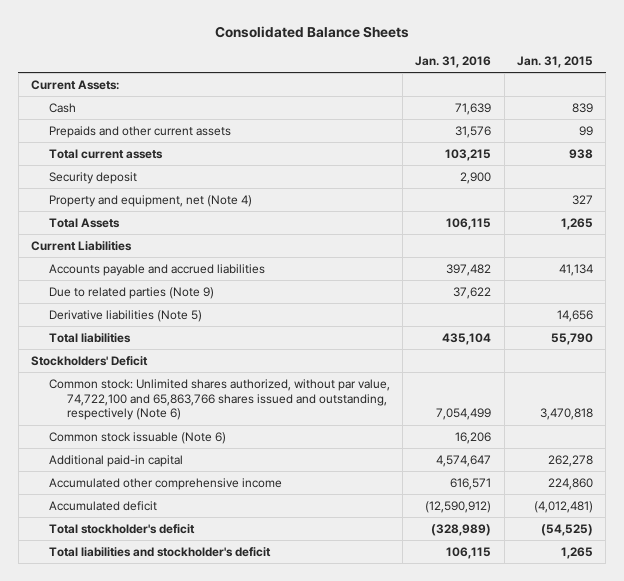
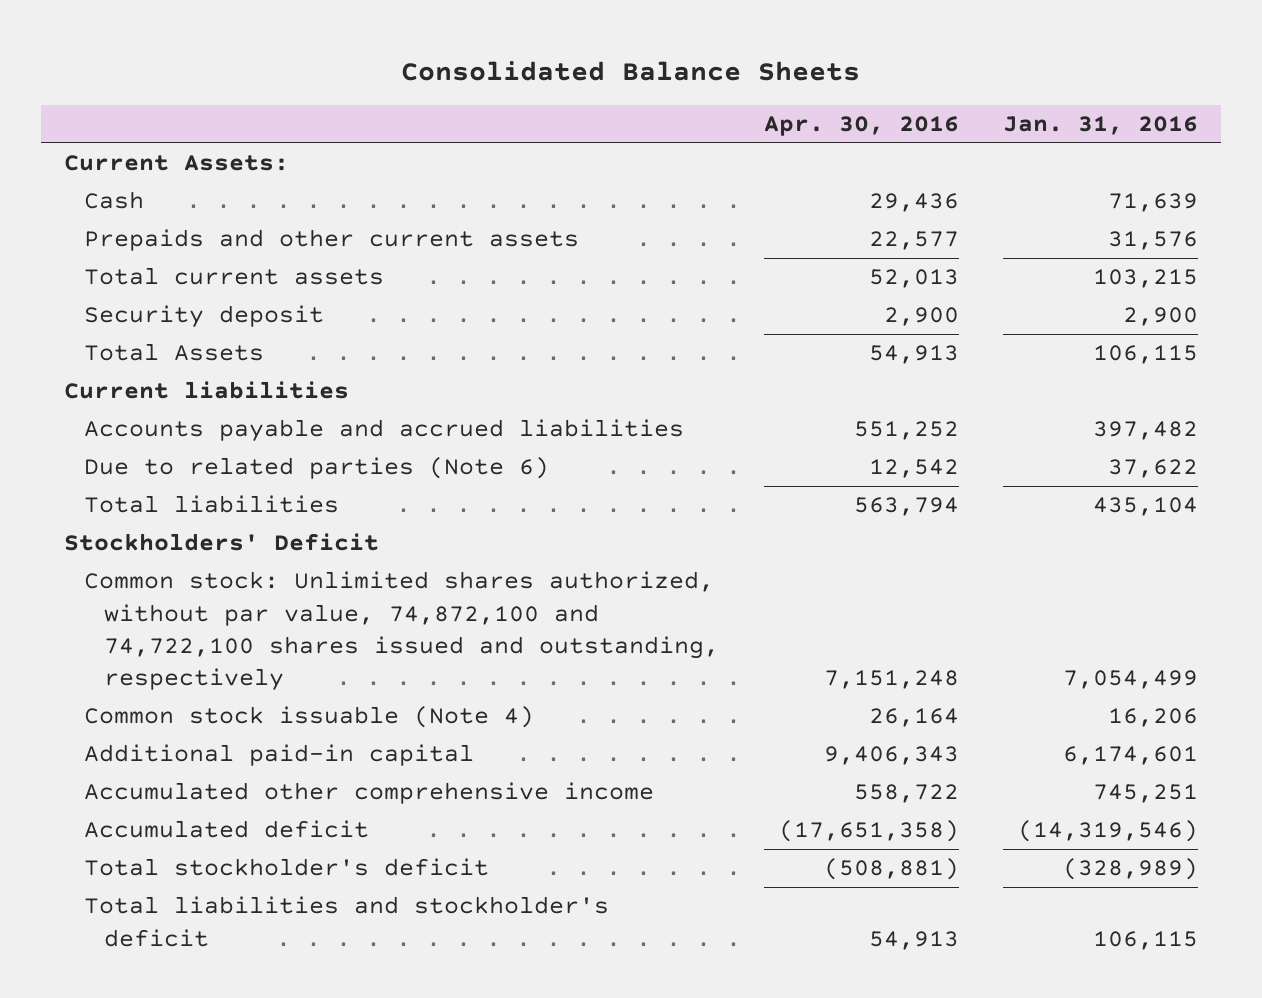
[516,56,593,69] Jan. 31, 2015 -> none
none -> [763,116,959,137] Apr. 30, 2016
[48,194,252,207] Property and equipment, net (Note 4) -> none
[31,240,133,251] Current Liabilities -> [63,381,349,400] Current liabilities
[48,309,202,322] Derivative liabilities (Note 5) -> none
[48,286,214,299] Due to related parties (Note 9) -> [83,457,549,480] Due to related parties (Note 6)
[48,378,390,421] Common stock: Unlimited shares authorized, without par value, 74,722,100 and 65,863,766 shares issued and outstanding, respectively (Note 6) -> [83,571,720,691] Common stock: Unlimited shares authorized, without par value, 74,872,100 and 74,722,100 shares issued and outstanding, respectively
[48,431,226,444] Common stock issuable (Note 6) -> [83,706,534,729] Common stock issuable (Note 4)
[436,454,492,467] 4,574,647 -> [1063,746,1199,766] 6,174,601
[450,477,492,490] 616,571 -> [1093,784,1199,804] 745,251
[425,500,492,513] (12,590,912) -> [1018,820,1199,843] (14,319,546)

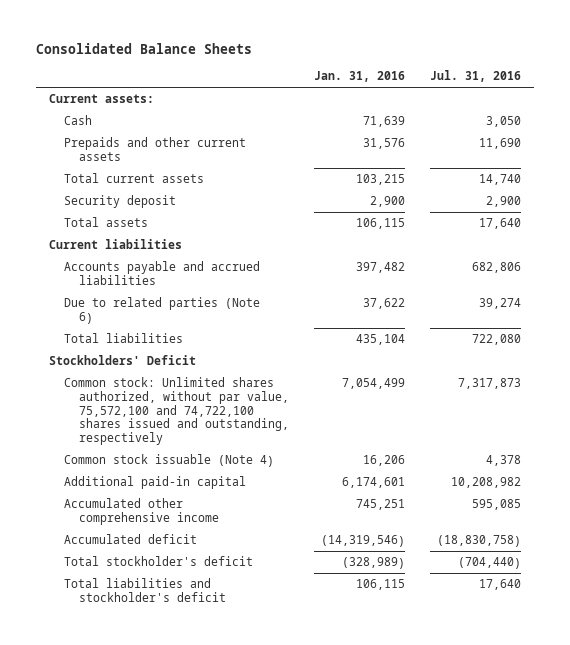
[763,116,959,137] Apr. 30, 2016 -> none
none -> [430,70,522,83] Jul. 31, 2016
[63,155,289,172] Current Assets: -> [49,94,155,104] Current assets:
[83,343,264,362] Total Assets -> [63,217,148,228] Total assets
[83,571,720,691] Common stock: Unlimited shares authorized, without par value, 74,872,100 and 74,722,100 shares issued and outstanding, respectively -> [63,377,289,446] Common stock: Unlimited shares authorized, without par value, 75,572,100 and 74,722,100 shares issued and outstanding, respectively

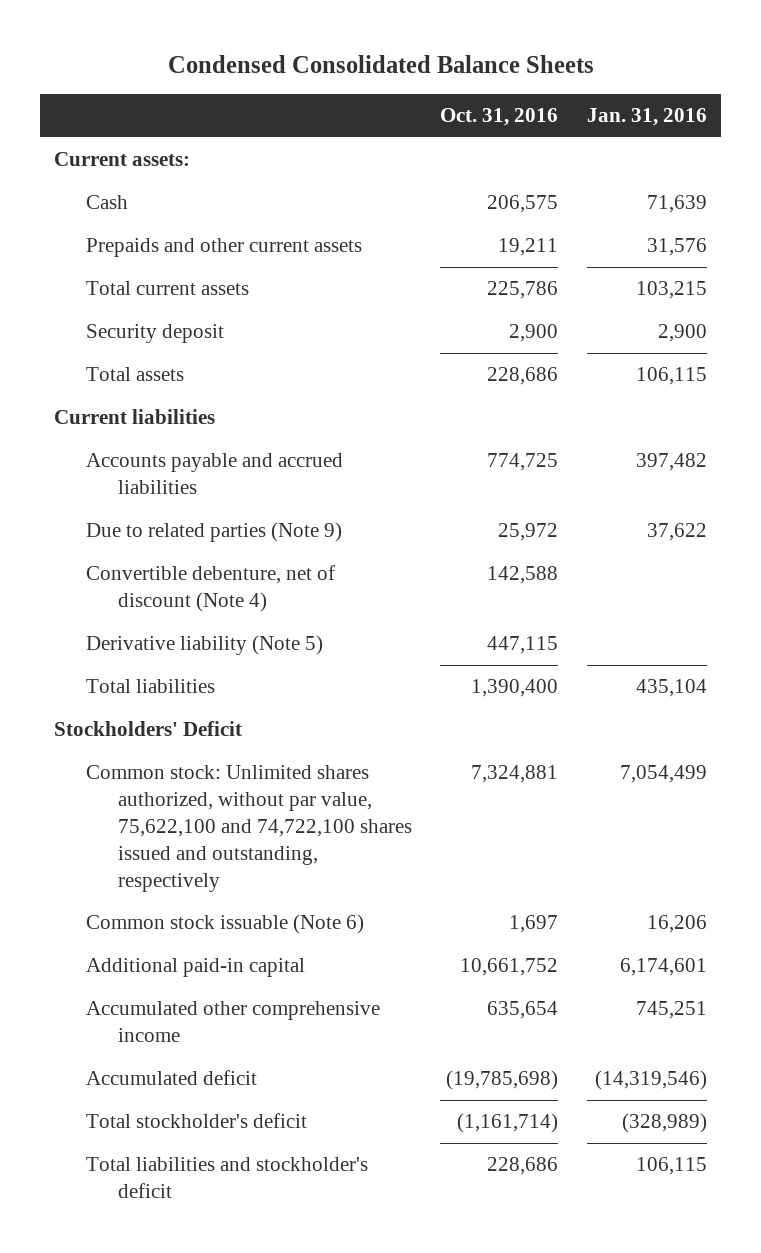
[36,42,253,54] Consolidated Balance Sheets -> [167,54,594,73] Condensed Consolidated Balance Sheets
[430,70,522,83] Jul. 31, 2016 -> none
none -> [440,108,559,127] Oct. 31, 2016
[63,297,260,324] Due to related parties (Note 6) -> [86,522,343,543] Due to related parties (Note 9)
none -> [86,565,336,613] Convertible debenture, net of discount (Note 4)
none -> [86,635,324,656] Derivative liability (Note 5)
[63,377,289,446] Common stock: Unlimited shares authorized, without par value, 75,572,100 and 74,722,100 shares issued and outstanding, respectively -> [86,765,412,892] Common stock: Unlimited shares authorized, without par value, 75,622,100 and 74,722,100 shares issued and outstanding, respectively
[63,454,274,468] Common stock issuable (Note 4) -> [86,914,365,935] Common stock issuable (Note 6)

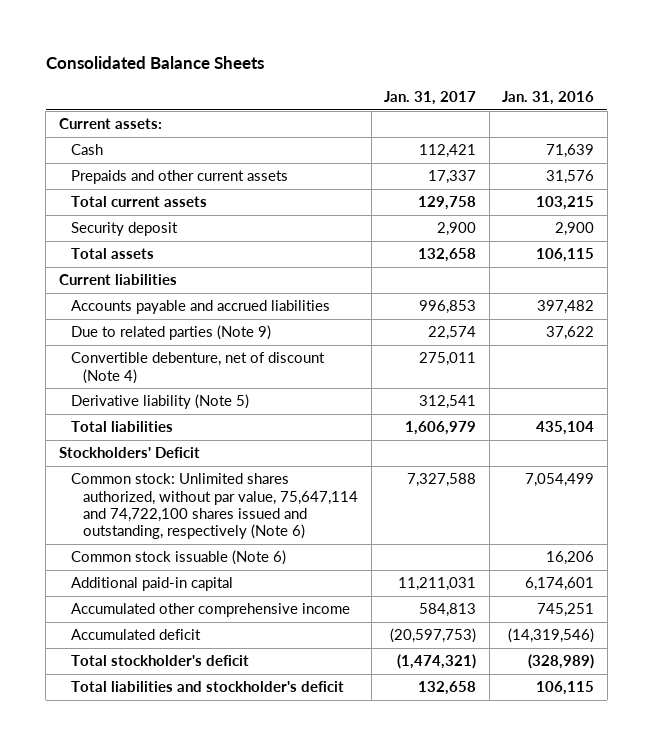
[167,54,594,73] Condensed Consolidated Balance Sheets -> [45,55,264,69] Consolidated Balance Sheets
[440,108,559,127] Oct. 31, 2016 -> none
none -> [384,90,477,105] Jan. 31, 2017
[86,765,412,892] Common stock: Unlimited shares authorized, without par value, 75,622,100 and 74,722,100 shares issued and outstanding, respectively -> [71,473,359,540] Common stock: Unlimited shares authorized, without par value, 75,647,114 and 74,722,100 shares issued and outstanding, respectively (Note 6)

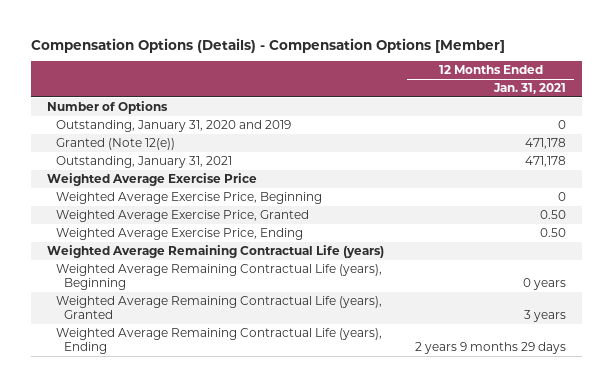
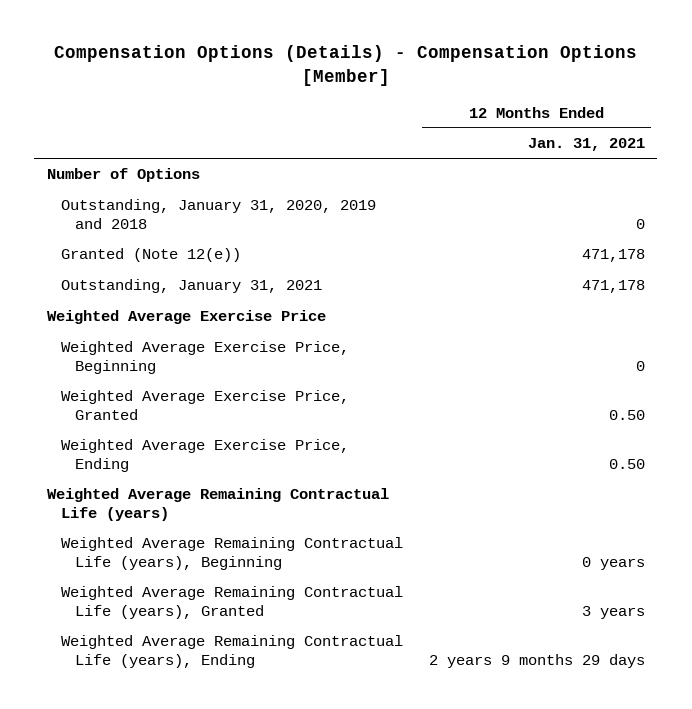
[55,119,291,132] Outstanding, January 31, 2020 and 2019 -> [60,199,376,229] Outstanding, January 31, 2020, 2019 and 2018

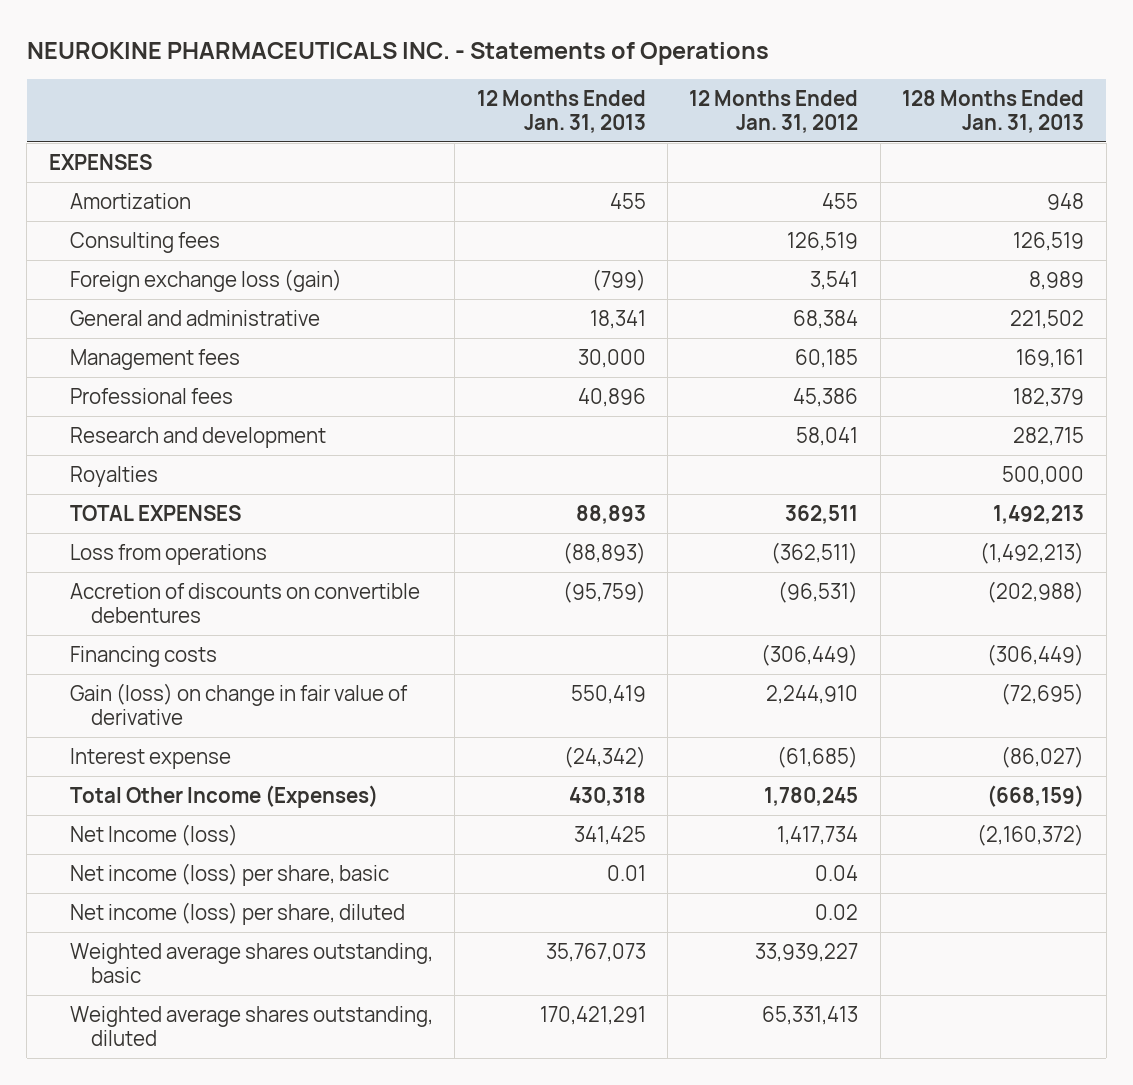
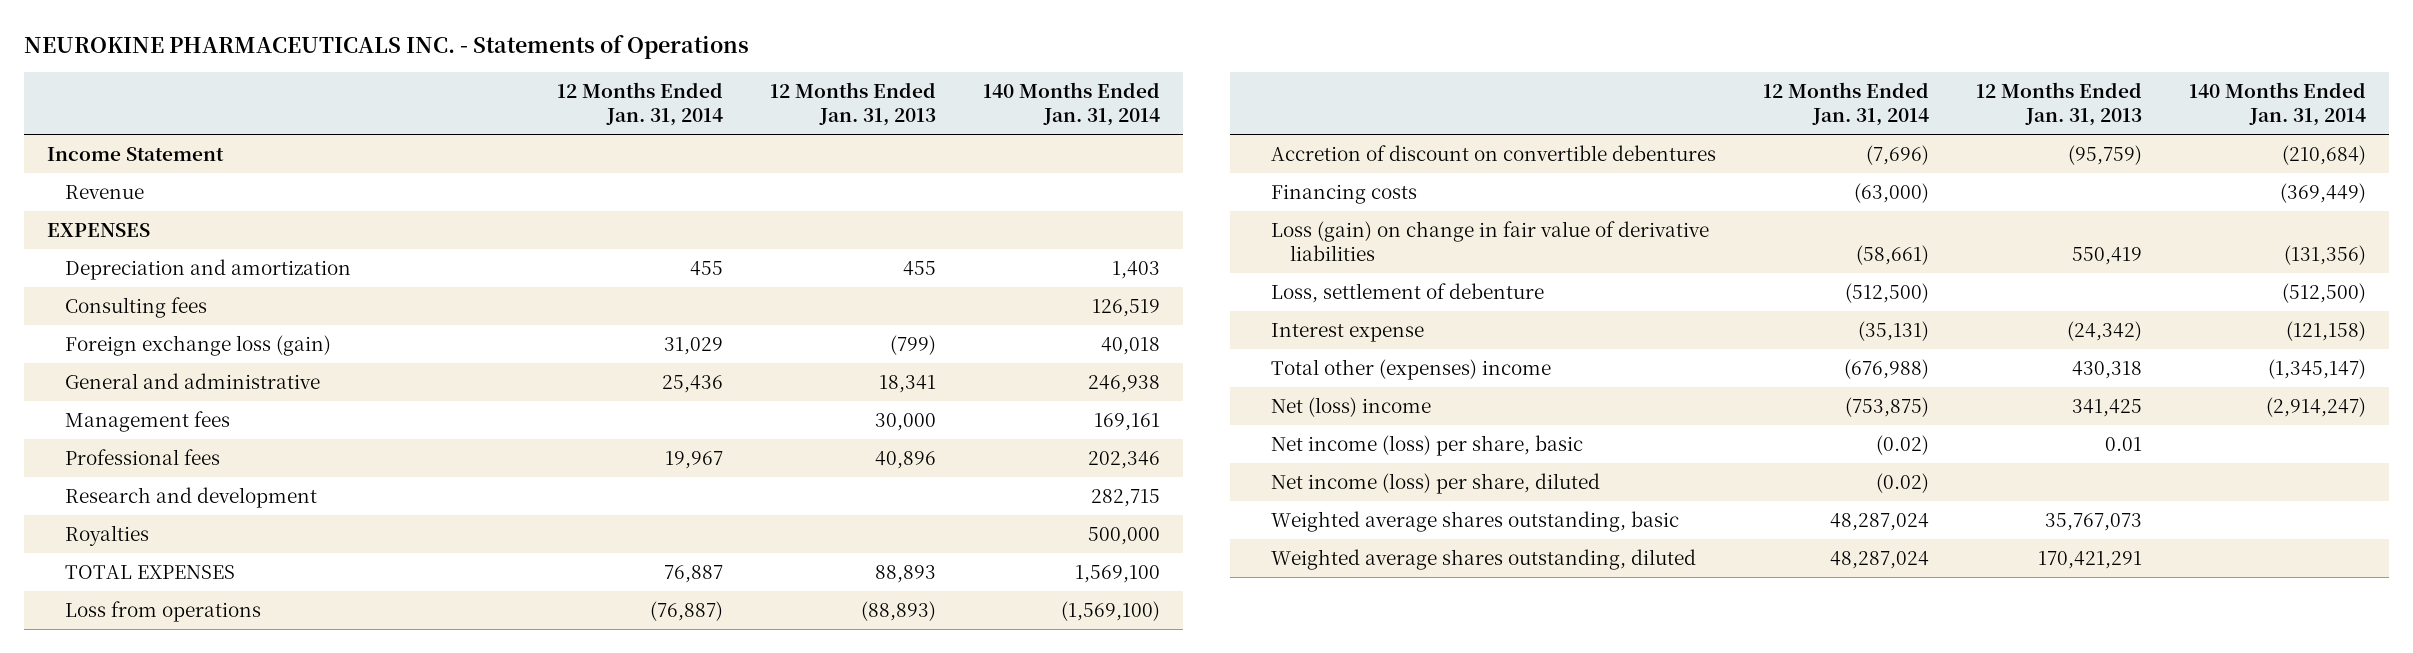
[689,89,859,133] 12 Months Ended Jan. 31, 2012 -> none
[902,89,1085,133] 128 Months Ended Jan. 31, 2013 -> none
none -> [557,81,724,127] 12 Months Ended Jan. 31, 2014
none -> [982,81,1160,127] 140 Months Ended Jan. 31, 2014
none -> [47,146,225,161] Income Statement
none -> [65,184,145,199] Revenue
[69,193,191,210] Amortization -> [65,258,352,280] Depreciation and amortization
[69,583,420,623] Accretion of discounts on convertible debentures -> [1271,144,1717,161] Accretion of discount on convertible debentures
[69,683,408,725] Gain (loss) on change in fair value of derivative -> [1271,220,1710,262] Loss (gain) on change in fair value of derivative liabilities
none -> [1271,282,1545,303] Loss, settlement of debenture
[69,785,378,809] Total Other Income (Expenses) -> [1271,358,1552,380] Total other (expenses) income
[69,824,238,847] Net Income (loss) -> [1271,396,1432,417] Net (loss) income

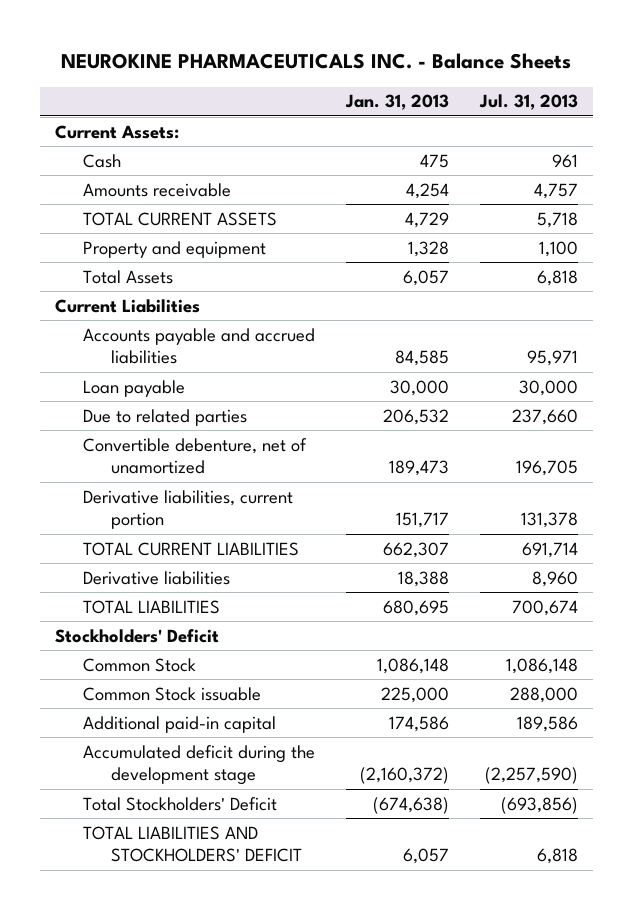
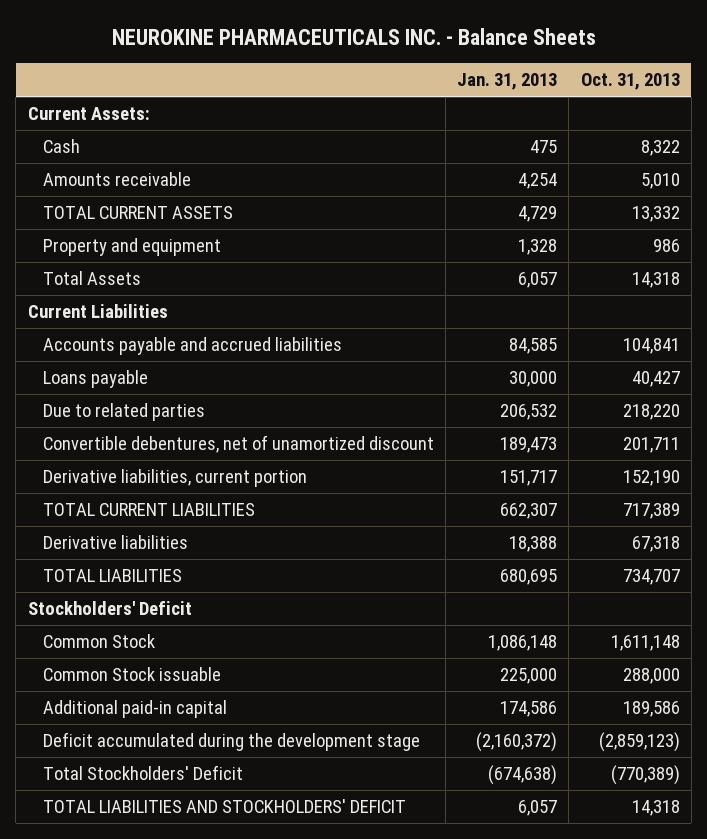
[478,94,578,111] Jul. 31, 2013 -> none
none -> [580,73,680,91] Oct. 31, 2013
[83,379,186,397] Loan payable -> [42,370,148,389] Loans payable
[83,437,308,475] Convertible debenture, net of unamortized -> [42,435,434,454] Convertible debentures, net of unamortized discount
[83,744,316,786] Accumulated deficit during the development stage -> [42,732,420,752] Deficit accumulated during the development stage

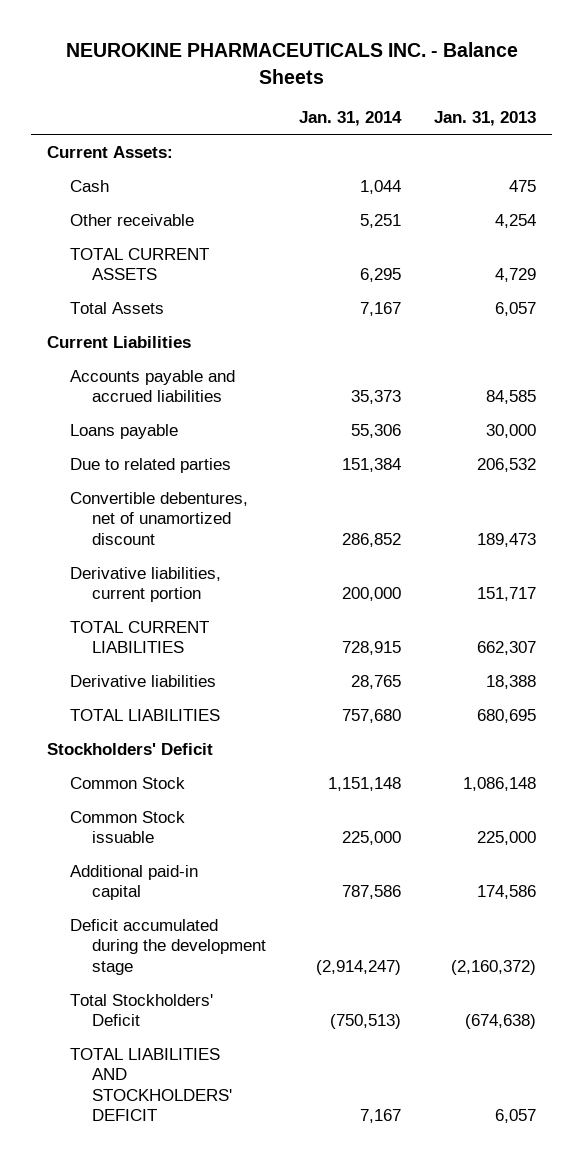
[580,73,680,91] Oct. 31, 2013 -> none
none -> [298,111,402,127] Jan. 31, 2014
[42,172,191,187] Amounts receivable -> [69,213,194,226] Other receivable
[42,238,221,257] Property and equipment -> none

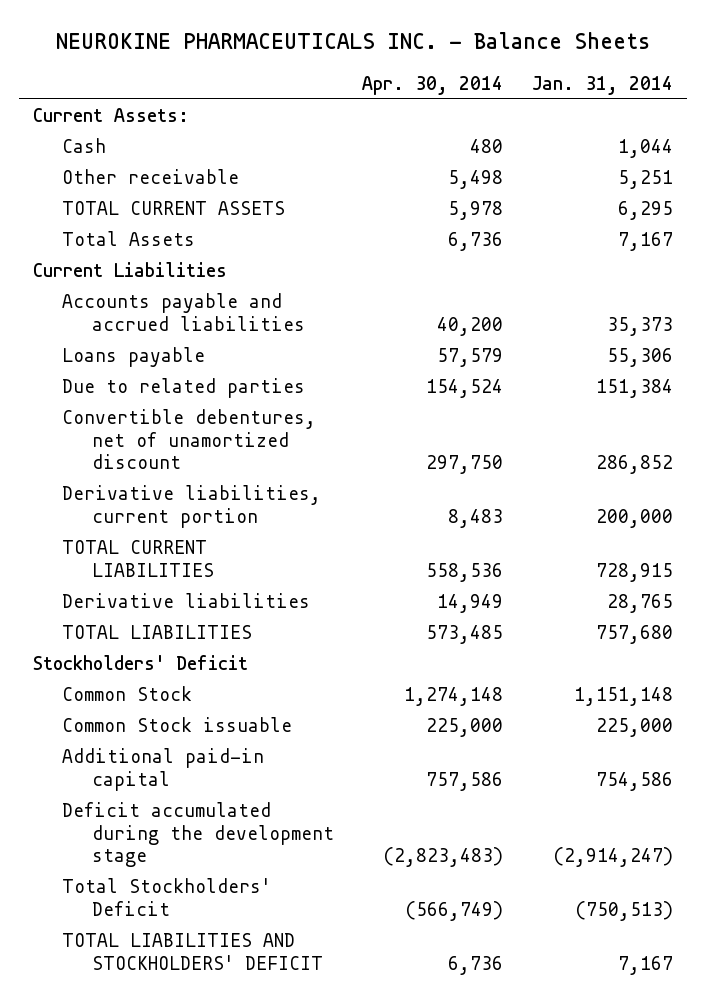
[433,111,536,127] Jan. 31, 2013 -> none
none -> [362,75,504,95] Apr. 30, 2014
[341,885,401,900] 787,586 -> [596,771,674,791] 754,586

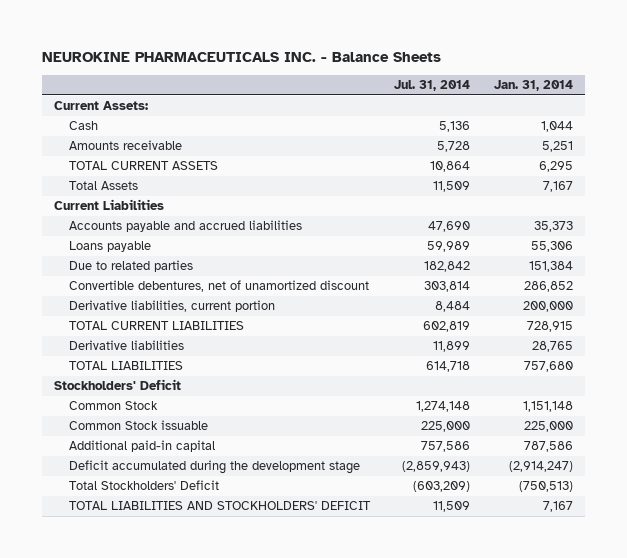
[362,75,504,95] Apr. 30, 2014 -> none
none -> [394,80,471,92] Jul. 31, 2014
[62,169,240,185] Other receivable -> [69,140,183,151] Amounts receivable
[596,771,674,791] 754,586 -> [523,441,573,453] 787,586

